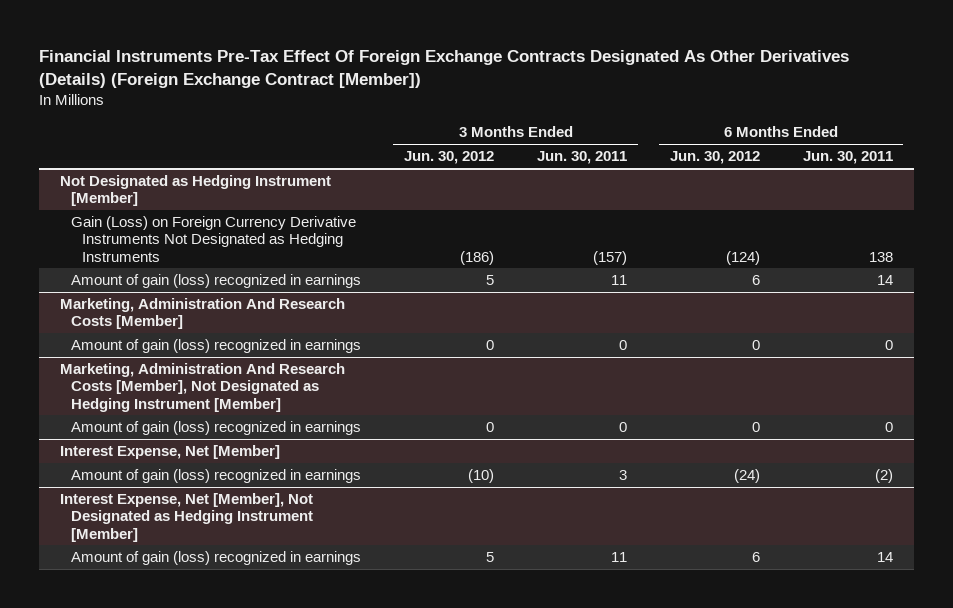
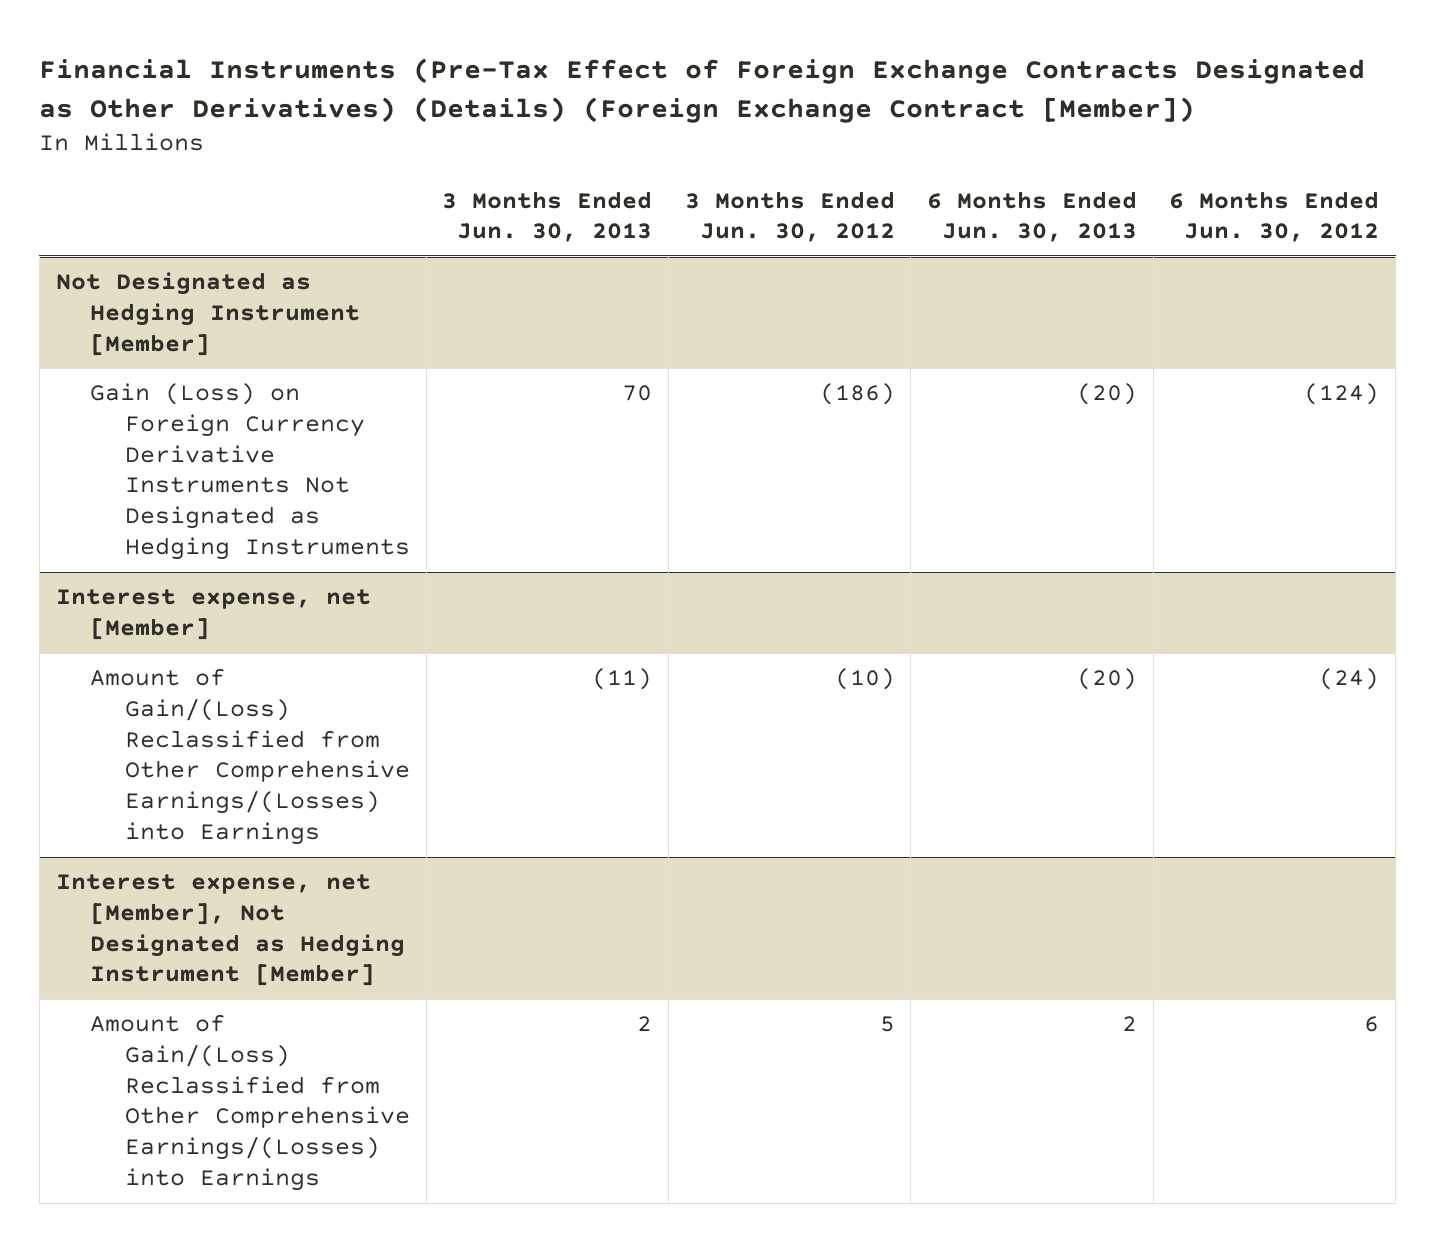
[38,50,849,89] Financial Instruments Pre-Tax Effect Of Foreign Exchange Contracts Designated As Other Derivatives (Details) (Foreign Exchange Contract [Member]) -> [39,58,1366,123] Financial Instruments (Pre-Tax Effect of Foreign Exchange Contracts Designated as Other Derivatives) (Details) (Foreign Exchange Contract [Member])
[537,151,628,165] Jun. 30, 2011 -> none
[802,151,893,165] Jun. 30, 2011 -> none
none -> [442,190,653,243] 3 Months Ended Jun. 30, 2013
none -> [927,190,1138,243] 6 Months Ended Jun. 30, 2013
[71,274,362,289] Amount of gain (loss) recognized in earnings -> none
[60,298,346,330] Marketing, Administration And Research Costs [Member] -> none
[71,339,362,354] Amount of gain (loss) recognized in earnings -> none
[60,363,346,412] Marketing, Administration And Research Costs [Member], Not Designated as Hedging Instrument [Member] -> none
[71,421,362,436] Amount of gain (loss) recognized in earnings -> none
[71,551,362,566] Amount of gain (loss) recognized in earnings -> none
[60,445,281,460] Interest Expense, Net [Member] -> [55,589,371,641] Interest expense, net [Member]
[71,469,362,484] Amount of gain (loss) recognized in earnings -> [90,668,411,845] Amount of Gain/(Loss) Reclassified from Other Comprehensive Earnings/(Losses) into Earnings
[60,493,314,542] Interest Expense, Net [Member], Not Designated as Hedging Instrument [Member] -> [55,874,406,987] Interest expense, net [Member], Not Designated as Hedging Instrument [Member]
none -> [90,1014,411,1191] Amount of Gain/(Loss) Reclassified from Other Comprehensive Earnings/(Losses) into Earnings

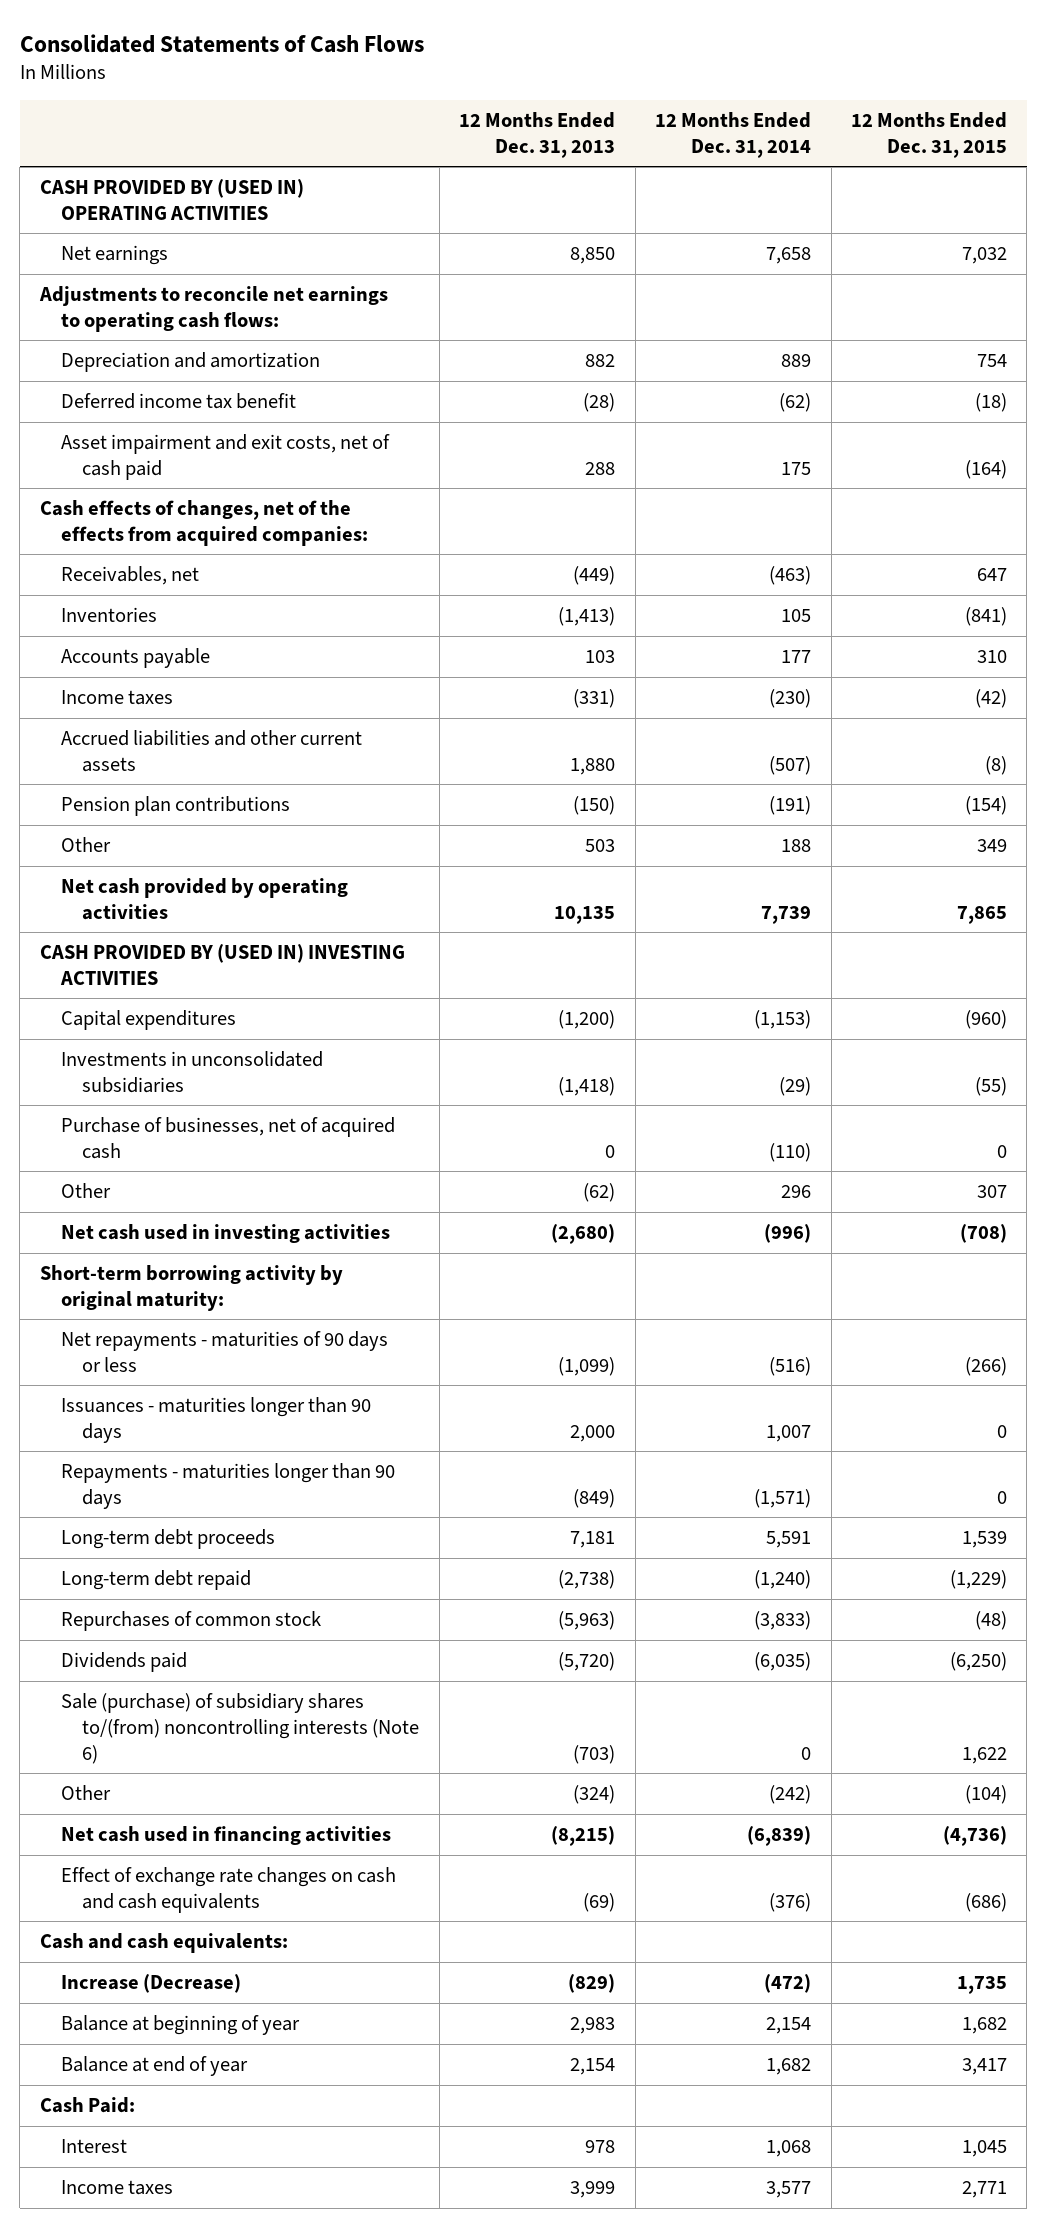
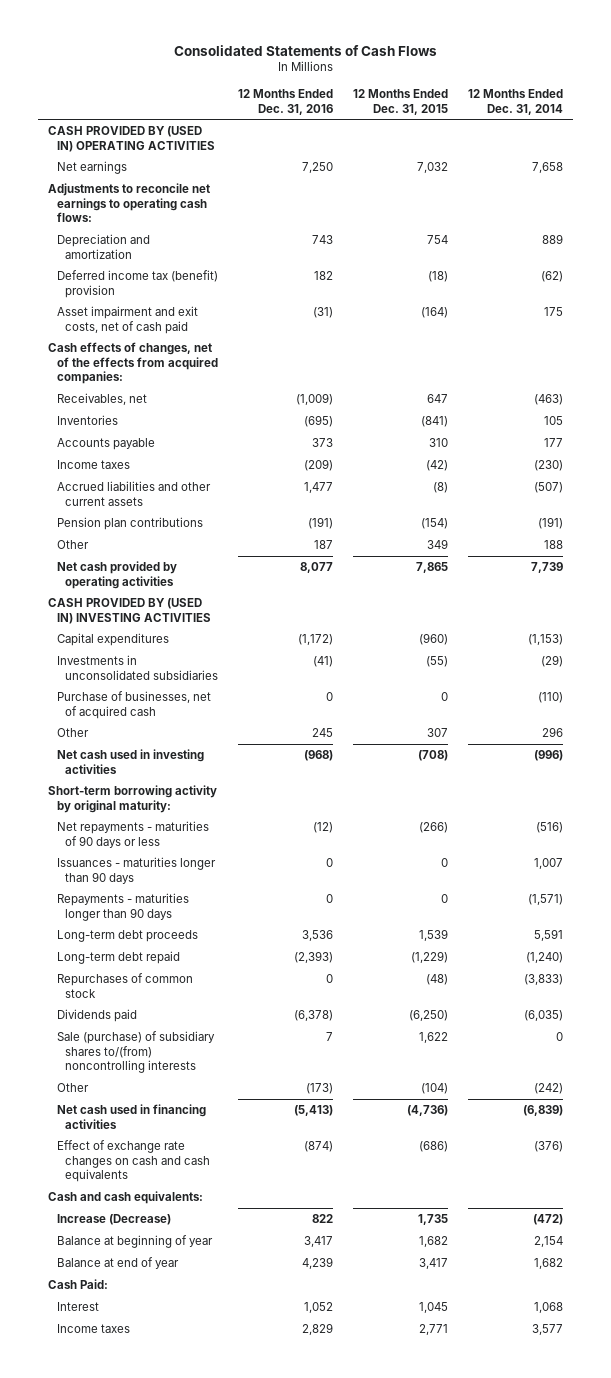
[459,111,616,158] 12 Months Ended Dec. 31, 2013 -> none
none -> [238,89,334,115] 12 Months Ended Dec. 31, 2016
[61,393,297,410] Deferred income tax benefit -> [56,270,218,298] Deferred income tax (benefit) provision
[61,1693,420,1764] Sale (purchase) of subsidiary shares to/(from) noncontrolling interests (Note 6) -> [56,1031,215,1074] Sale (purchase) of subsidiary shares to/(from) noncontrolling interests

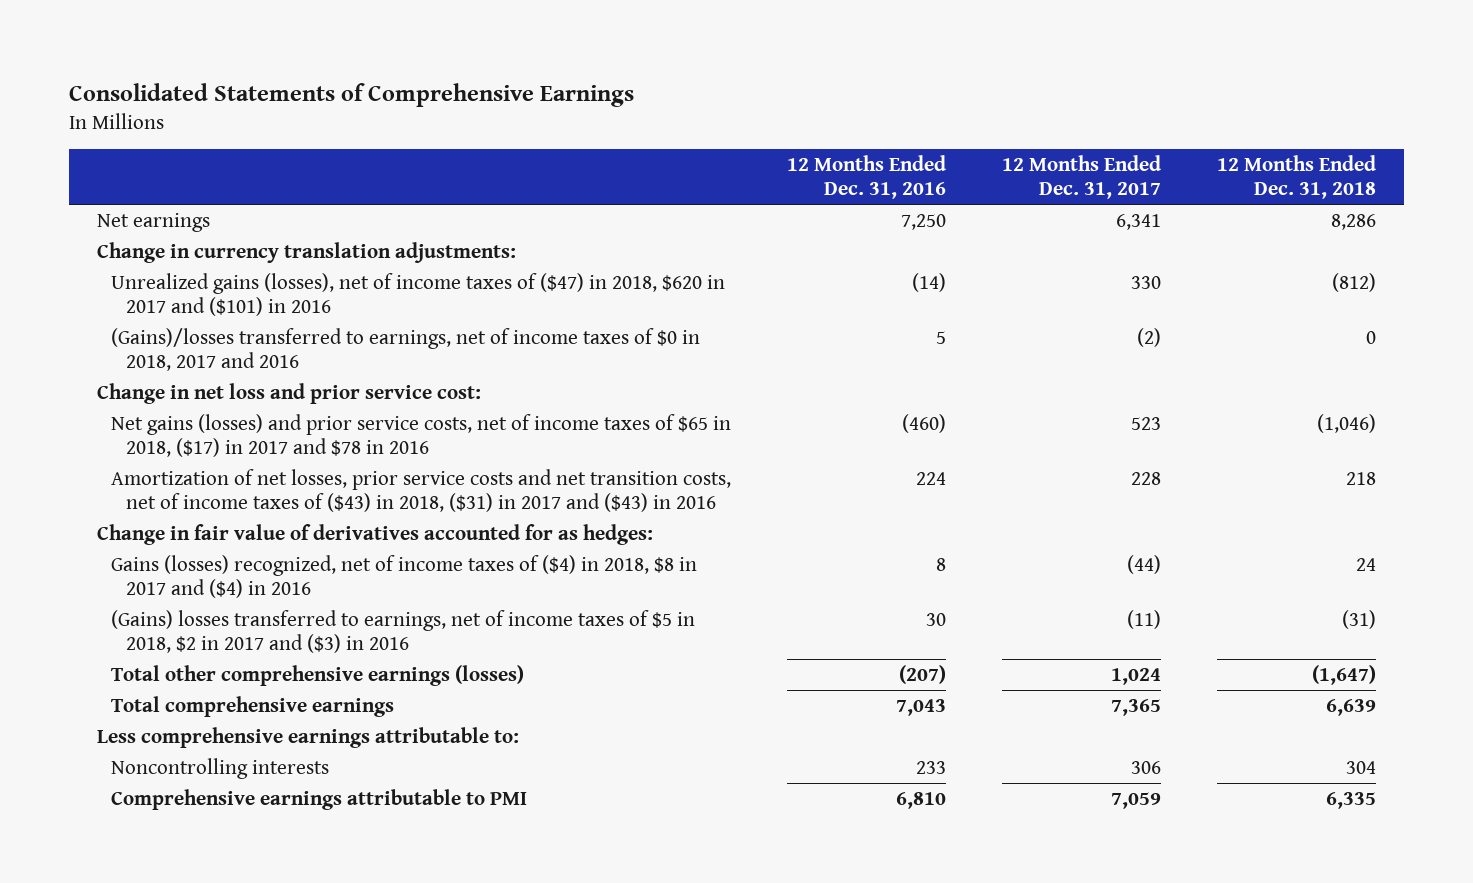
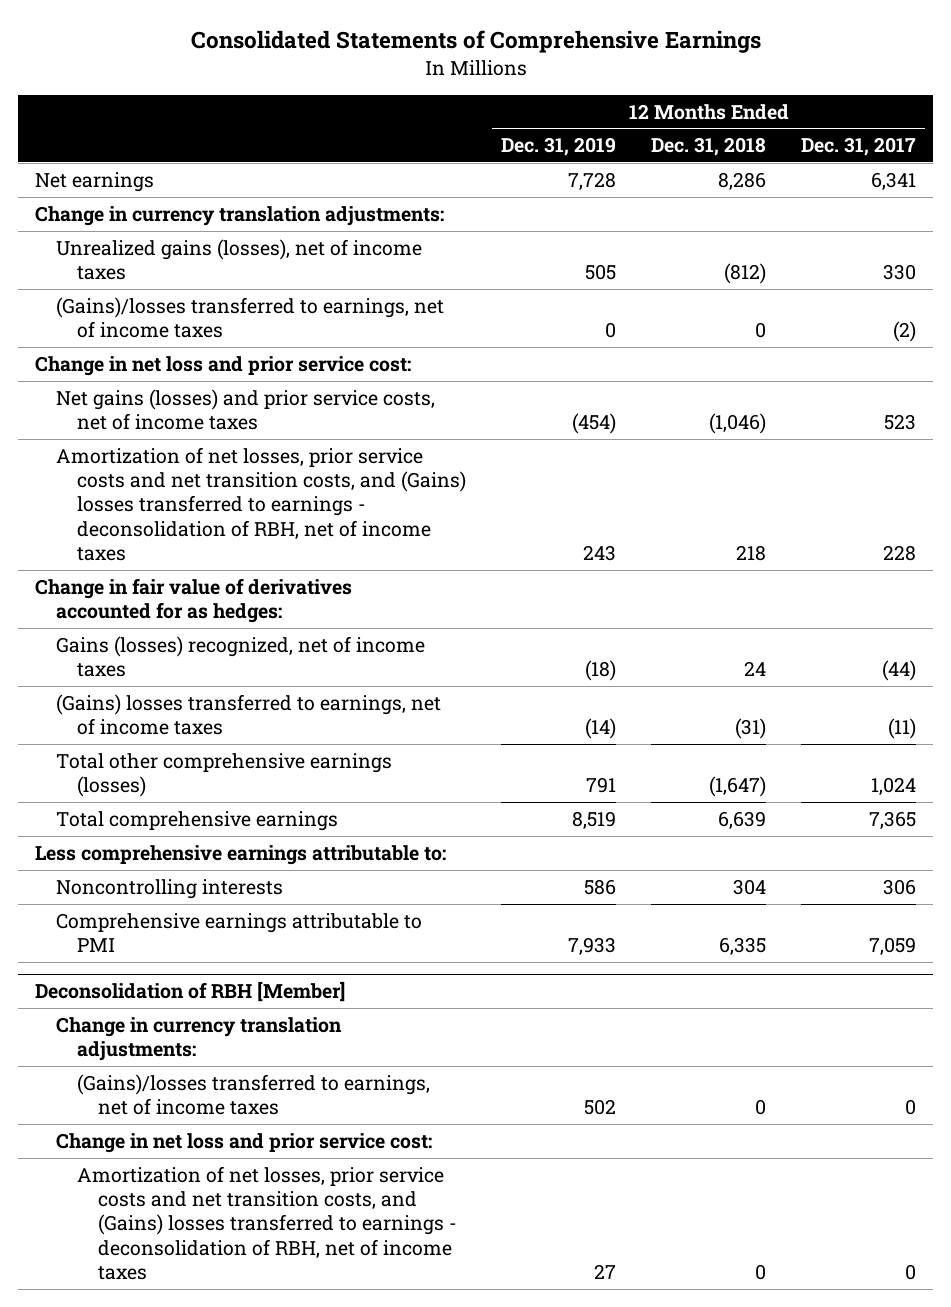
[787,155,947,199] 12 Months Ended Dec. 31, 2016 -> none
none -> [501,137,617,157] Dec. 31, 2019
[111,273,726,316] Unrealized gains (losses), net of income taxes of ($47) in 2018, $620 in 2017 and ($101) in 2016 -> [56,238,423,281] Unrealized gains (losses), net of income taxes
[111,328,701,371] (Gains)/losses transferred to earnings, net of income taxes of $0 in 2018, 2017 and 2016 -> [56,296,445,339] (Gains)/losses transferred to earnings, net of income taxes
[111,414,732,457] Net gains (losses) and prior service costs, net of income taxes of $65 in 2018, ($17) in 2017 and $78 in 2016 -> [56,388,436,431] Net gains (losses) and prior service costs, net of income taxes
[111,469,732,512] Amortization of net losses, prior service costs and net transition costs, net of income taxes of ($43) in 2018, ($31) in 2017 and ($43) in 2016 -> [56,446,467,561] Amortization of net losses, prior service costs and net transition costs, and (Gains) losses transferred to earnings - deconsolidation of RBH, net of income taxes
[111,555,698,598] Gains (losses) recognized, net of income taxes of ($4) in 2018, $8 in 2017 and ($4) in 2016 -> [56,635,426,678] Gains (losses) recognized, net of income taxes
[111,610,696,653] (Gains) losses transferred to earnings, net of income taxes of $5 in 2018, $2 in 2017 and ($3) in 2016 -> [56,693,442,736] (Gains) losses transferred to earnings, net of income taxes
none -> [35,981,346,1003] Deconsolidation of RBH [Member]
none -> [56,1016,343,1062] Change in currency translation adjustments:
none -> [77,1073,431,1116] (Gains)/losses transferred to earnings, net of income taxes
none -> [56,1132,433,1153] Change in net loss and prior service cost:
none -> [77,1165,458,1280] Amortization of net losses, prior service costs and net transition costs, and (Gains) losses transferred to earnings - deconsolidation of RBH, net of income taxes

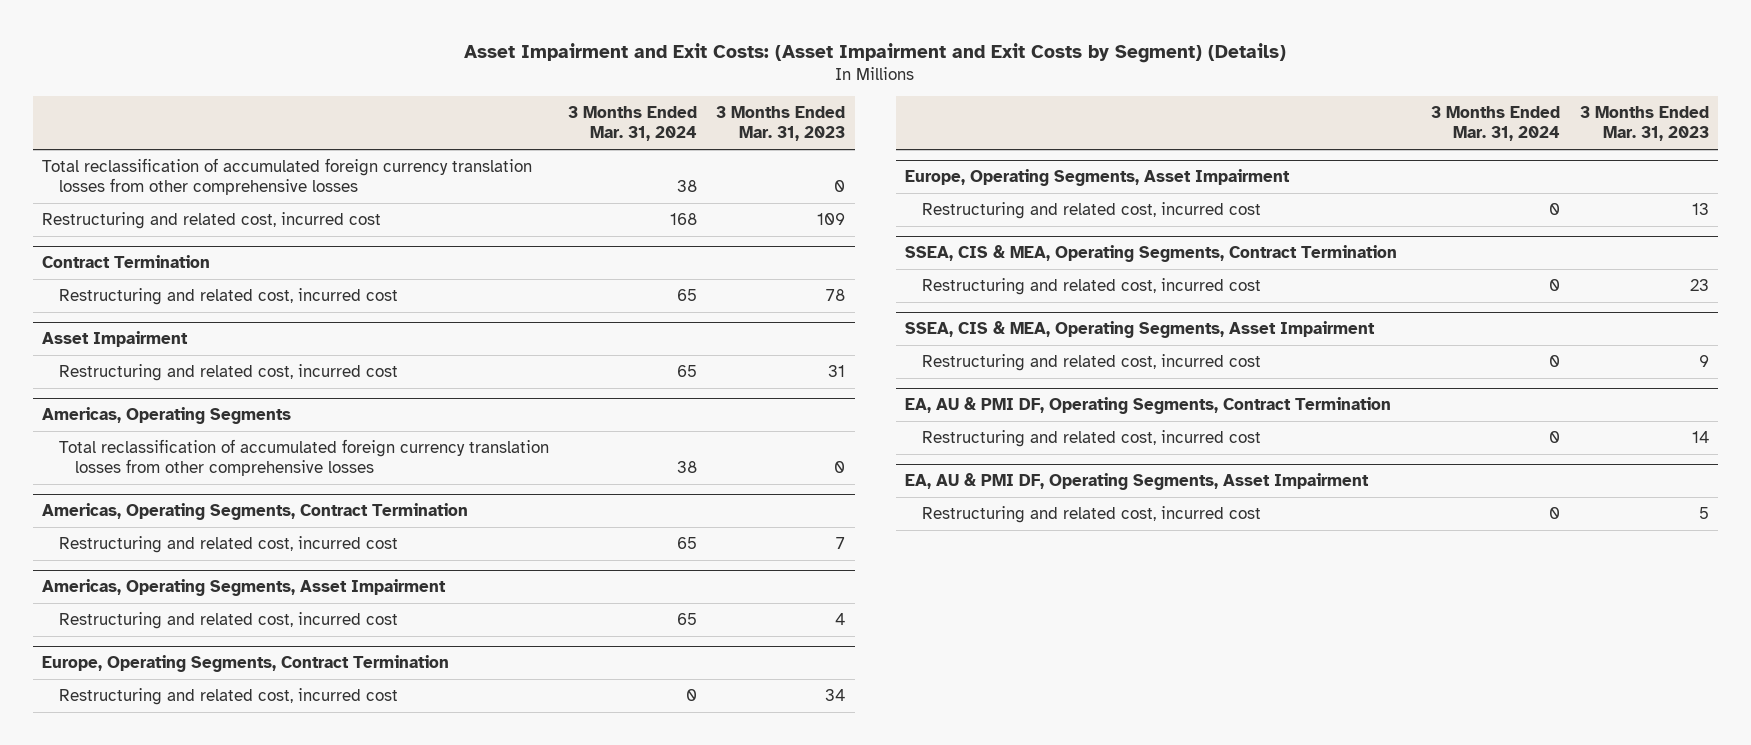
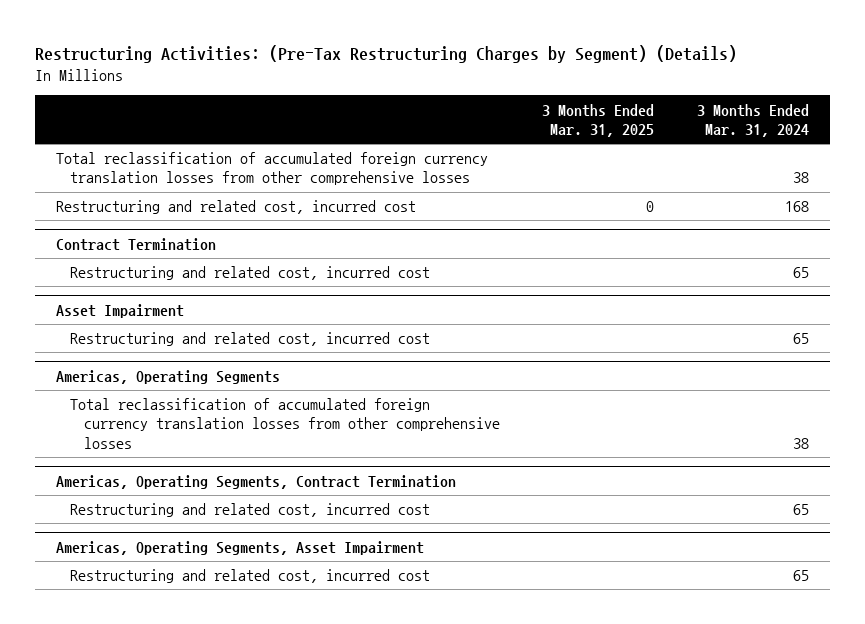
[464,42,1287,63] Asset Impairment and Exit Costs: (Asset Impairment and Exit Costs by Segment) (Details) -> [35,45,738,64] Restructuring Activities: (Pre-Tax Restructuring Charges by Segment) (Details)
[716,106,846,142] 3 Months Ended Mar. 31, 2023 -> none
none -> [542,103,655,137] 3 Months Ended Mar. 31, 2025
[42,655,450,673] Europe, Operating Segments, Contract Termination -> none
[58,687,398,705] Restructuring and related cost, incurred cost -> none
[905,169,1291,187] Europe, Operating Segments, Asset Impairment -> none
[921,201,1261,219] Restructuring and related cost, incurred cost -> none
[905,245,1398,263] SSEA, CIS & MEA, Operating Segments, Contract Termination -> none
[921,277,1261,295] Restructuring and related cost, incurred cost -> none
[905,321,1376,339] SSEA, CIS & MEA, Operating Segments, Asset Impairment -> none
[921,353,1261,371] Restructuring and related cost, incurred cost -> none
[905,397,1392,415] EA, AU & PMI DF, Operating Segments, Contract Termination -> none
[921,429,1261,447] Restructuring and related cost, incurred cost -> none
[905,473,1370,491] EA, AU & PMI DF, Operating Segments, Asset Impairment -> none
[921,505,1261,523] Restructuring and related cost, incurred cost -> none

